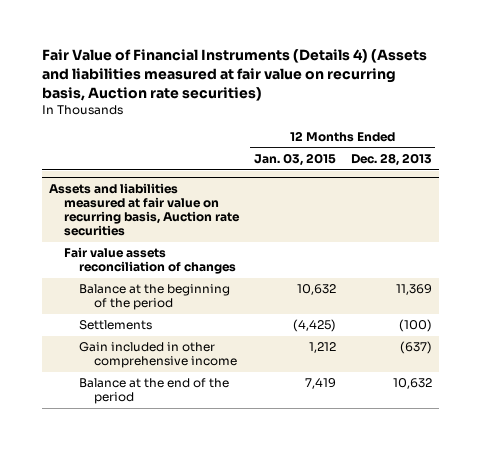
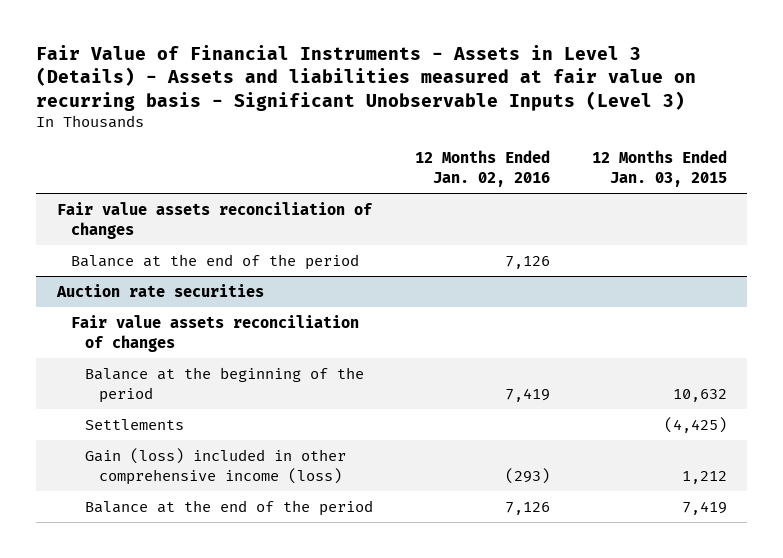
[41,49,427,101] Fair Value of Financial Instruments (Details 4) (Assets and liabilities measured at fair value on recurring basis, Auction rate securities) -> [35,44,696,111] Fair Value of Financial Instruments - Assets in Level 3 (Details) - Assets and liabilities measured at fair value on recurring basis - Significant Unobservable Inputs (Level 3)
[350,153,432,167] Dec. 28, 2013 -> none
none -> [414,150,550,187] 12 Months Ended Jan. 02, 2016
[49,183,241,236] Assets and liabilities measured at fair value on recurring basis, Auction rate securities -> none
none -> [70,253,359,270] Balance at the end of the period
none -> [55,283,264,297] Auction rate securities
none -> [70,314,359,352] Fair value assets reconciliation of changes
[78,342,237,369] Gain included in other comprehensive income -> [85,447,347,485] Gain (loss) included in other comprehensive income (loss)

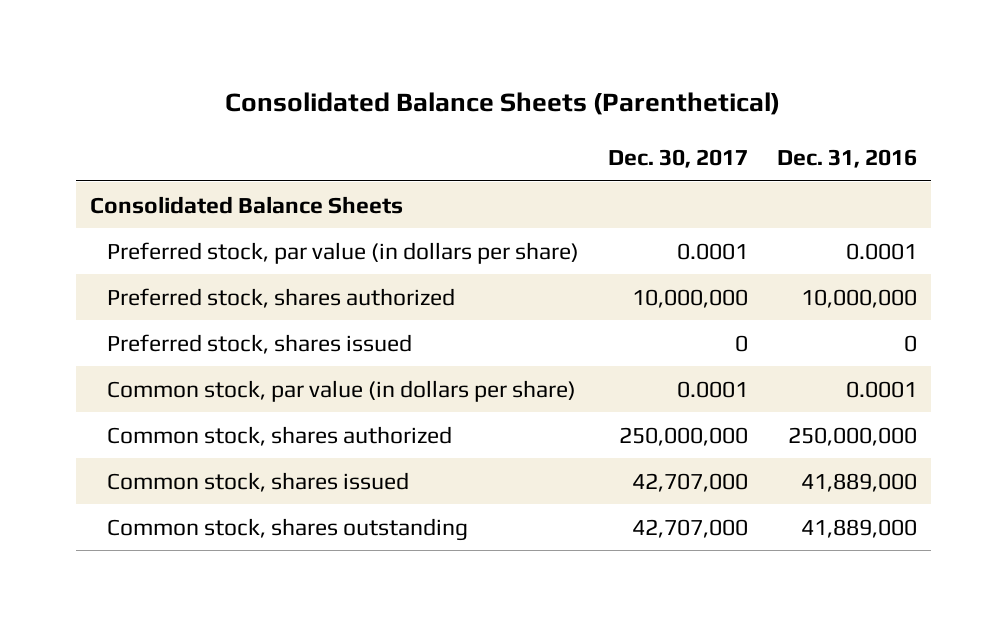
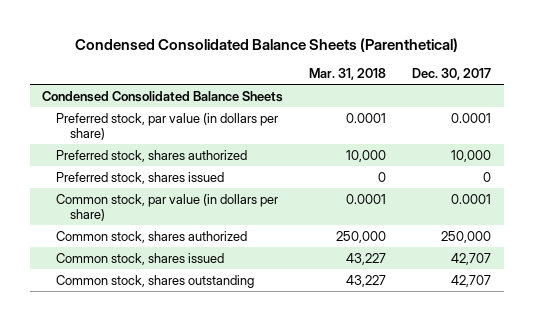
[225,92,781,116] Consolidated Balance Sheets (Parenthetical) -> [74,37,458,52] Condensed Consolidated Balance Sheets (Parenthetical)
[776,149,917,169] Dec. 31, 2016 -> none
none -> [309,68,387,81] Mar. 31, 2018
[90,195,404,214] Consolidated Balance Sheets -> [42,90,284,102] Condensed Consolidated Balance Sheets
[631,288,748,308] 10,000,000 -> [451,149,492,162] 10,000
[618,426,748,446] 250,000,000 -> [441,230,492,243] 250,000
[631,472,748,492] 42,707,000 -> [451,252,492,265] 42,707
[631,518,748,538] 42,707,000 -> [451,274,492,287] 42,707

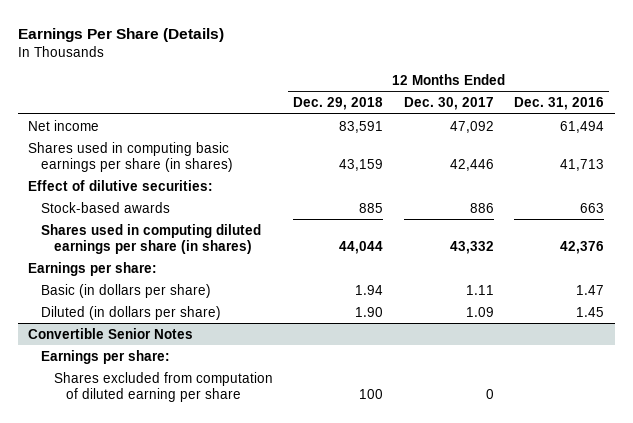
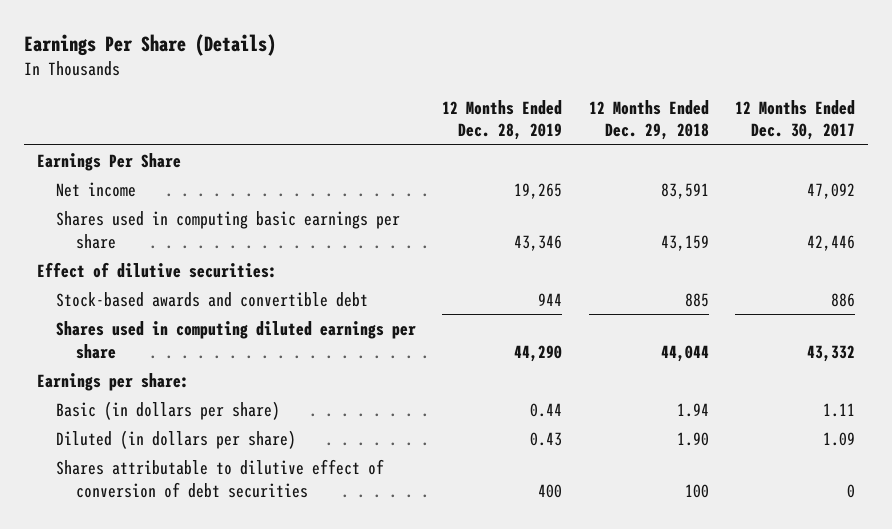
[514,97,605,111] Dec. 31, 2016 -> none
none -> [442,99,563,141] 12 Months Ended Dec. 28, 2019
none -> [36,152,181,171] Earnings Per Share
[28,141,233,173] Shares used in computing basic earnings per share (in shares) -> [56,210,401,249] Shares used in computing basic earnings per share
[40,201,170,213] Stock-based awards -> [56,291,369,307] Stock-based awards and convertible debt
[40,223,261,255] Shares used in computing diluted earnings per share (in shares) -> [56,320,417,359] Shares used in computing diluted earnings per share
[28,327,194,339] Convertible Senior Notes -> none
[40,349,170,364] Earnings per share: -> none
[53,371,273,403] Shares excluded from computation of diluted earning per share -> none
none -> [56,458,385,498] Shares attributable to dilutive effect of conversion of debt securities

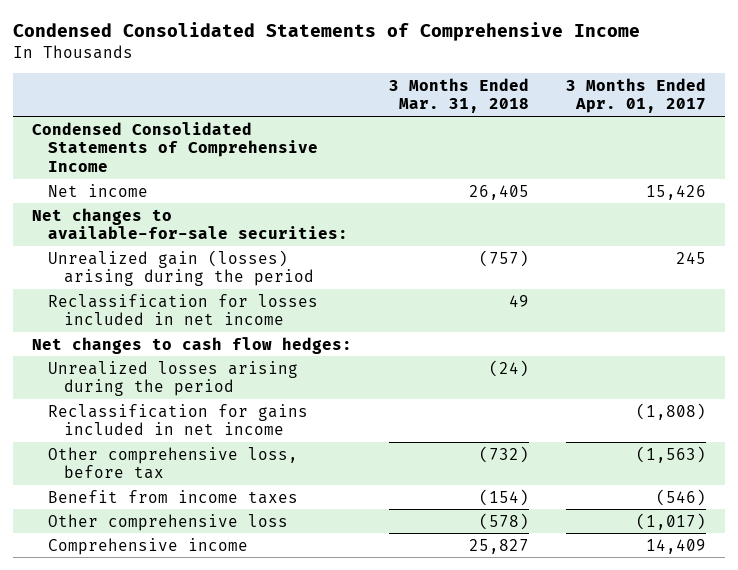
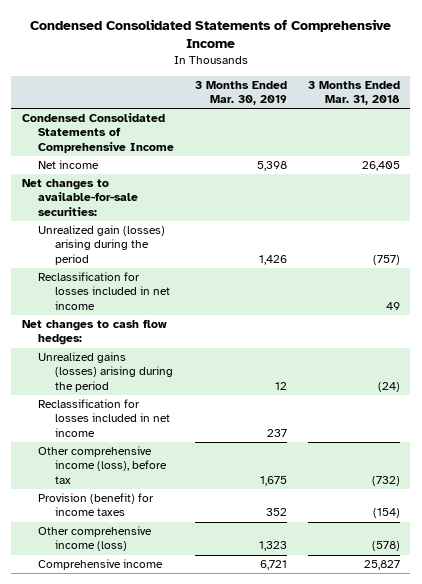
[566,77,707,114] 3 Months Ended Apr. 01, 2017 -> none
none -> [194,80,287,106] 3 Months Ended Mar. 30, 2019
[47,360,298,397] Unrealized losses arising during the period -> [38,352,173,392] Unrealized gains (losses) arising during the period
[47,403,308,436] Reclassification for gains included in net income -> [38,399,170,437] Reclassification for losses included in net income
[47,446,298,480] Other comprehensive loss, before tax -> [38,446,167,484] Other comprehensive income (loss), before tax
[47,489,298,504] Benefit from income taxes -> [38,493,155,517] Provision (benefit) for income taxes
[47,513,288,531] Other comprehensive loss -> [38,526,153,552] Other comprehensive income (loss)

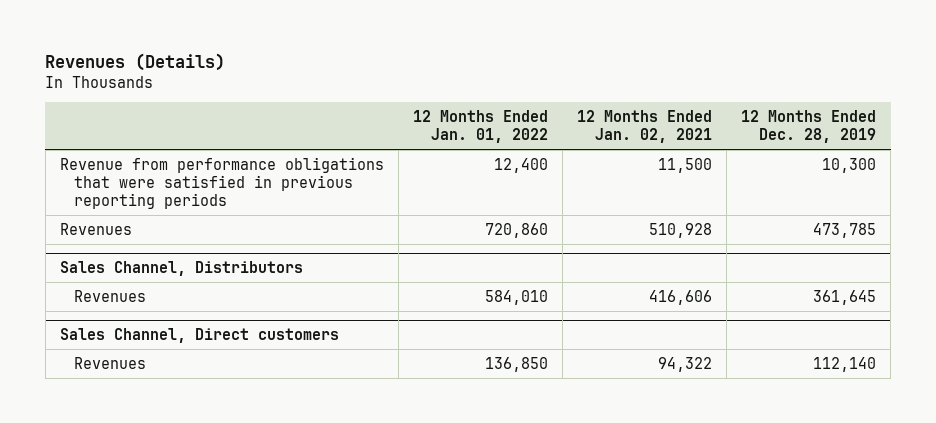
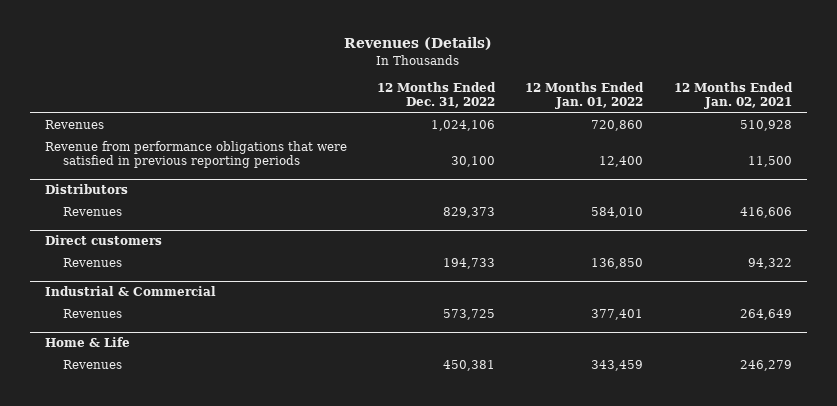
[741,109,877,144] 12 Months Ended Dec. 28, 2019 -> none
none -> [377,82,497,109] 12 Months Ended Dec. 31, 2022
[59,156,384,210] Revenue from performance obligations that were satisfied in previous reporting periods -> [44,141,347,169] Revenue from performance obligations that were satisfied in previous reporting periods
[59,260,303,276] Sales Channel, Distributors -> [44,184,128,195] Distributors
[59,327,339,343] Sales Channel, Direct customers -> [44,235,162,246] Direct customers
none -> [44,286,216,297] Industrial & Commercial
none -> [63,309,123,319] Revenues
none -> [44,337,130,348] Home & Life
none -> [63,360,123,370] Revenues

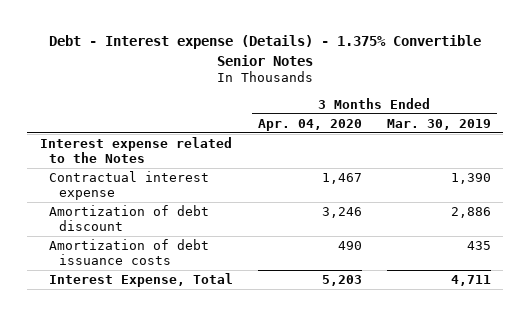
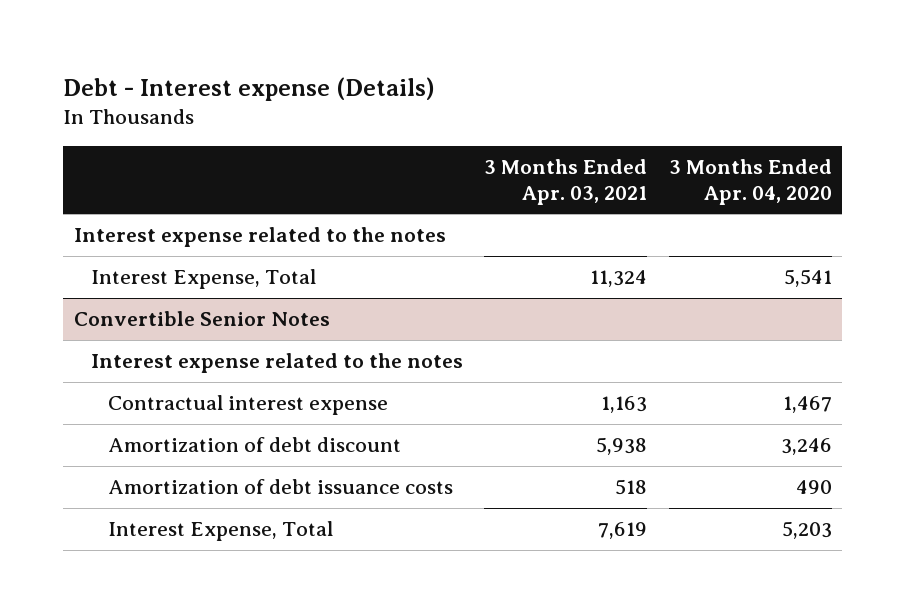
[49,35,482,66] Debt - Interest expense (Details) - 1.375% Convertible Senior Notes -> [63,77,436,102] Debt - Interest expense (Details)
[386,118,491,130] Mar. 30, 2019 -> none
none -> [484,158,648,205] 3 Months Ended Apr. 03, 2021
[39,137,232,163] Interest expense related to the Notes -> [73,227,446,248] Interest expense related to the notes
none -> [91,269,317,290] Interest Expense, Total
none -> [73,311,330,327] Convertible Senior Notes
none -> [91,353,464,374] Interest expense related to the notes

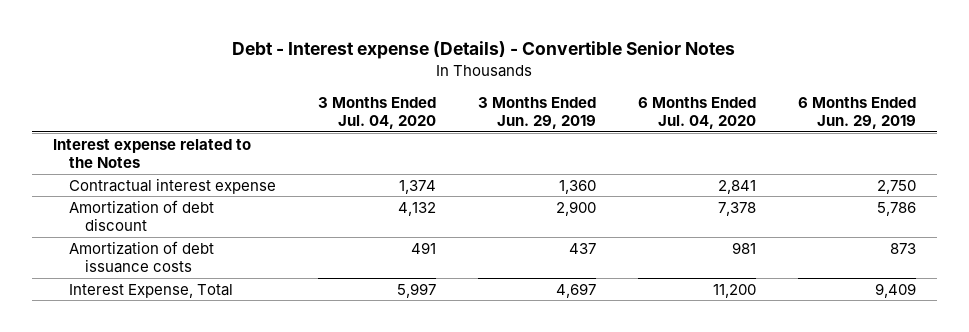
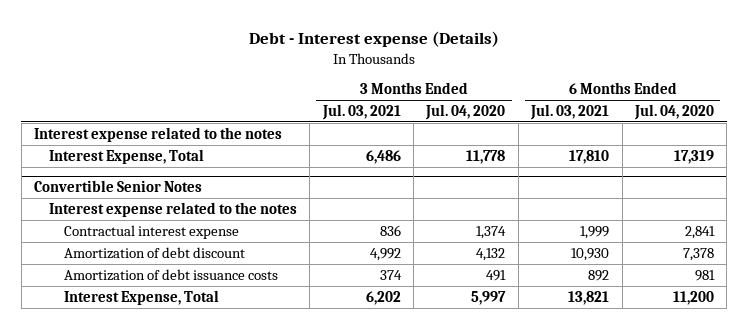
[232,41,736,60] Debt - Interest expense (Details) - Convertible Senior Notes -> [249,31,500,48] Debt - Interest expense (Details)
[477,96,596,130] 3 Months Ended Jun. 29, 2019 -> none
[797,96,916,130] 6 Months Ended Jun. 29, 2019 -> none
none -> [321,103,401,120] Jul. 03, 2021
none -> [530,103,610,120] Jul. 03, 2021
[52,138,251,169] Interest expense related to the Notes -> [34,126,283,142] Interest expense related to the notes
none -> [48,148,204,164] Interest Expense, Total
none -> [34,179,203,192] Convertible Senior Notes
none -> [48,201,297,217] Interest expense related to the notes

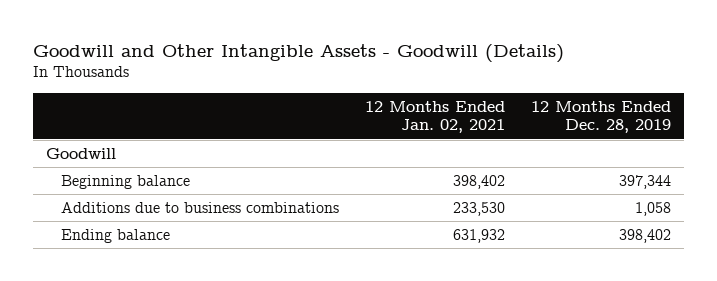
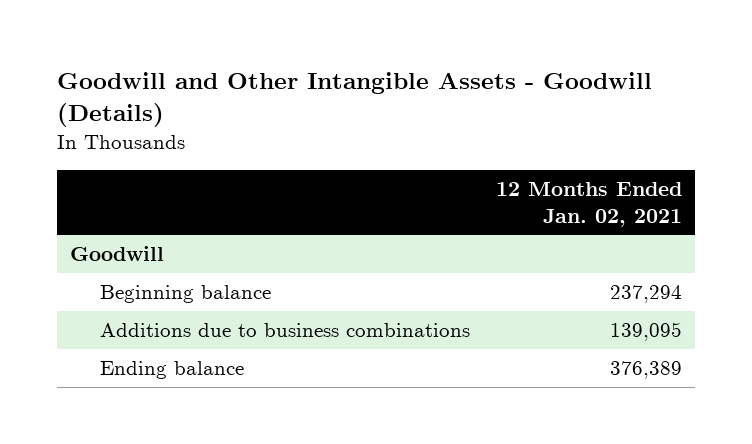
[531,100,672,134] 12 Months Ended Dec. 28, 2019 -> none
[452,174,505,189] 398,402 -> [610,285,683,304] 237,294
[452,201,505,216] 233,530 -> [610,322,683,342] 139,095
[452,228,505,243] 631,932 -> [610,361,683,380] 376,389

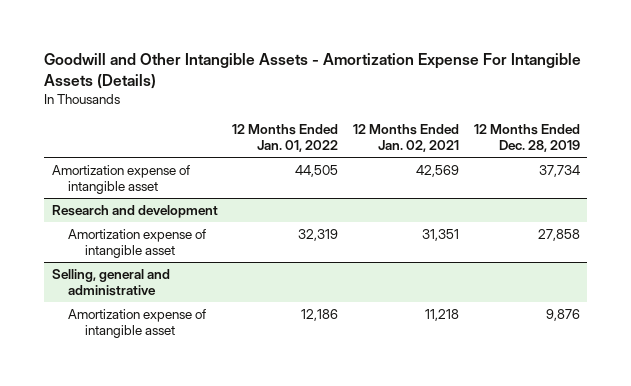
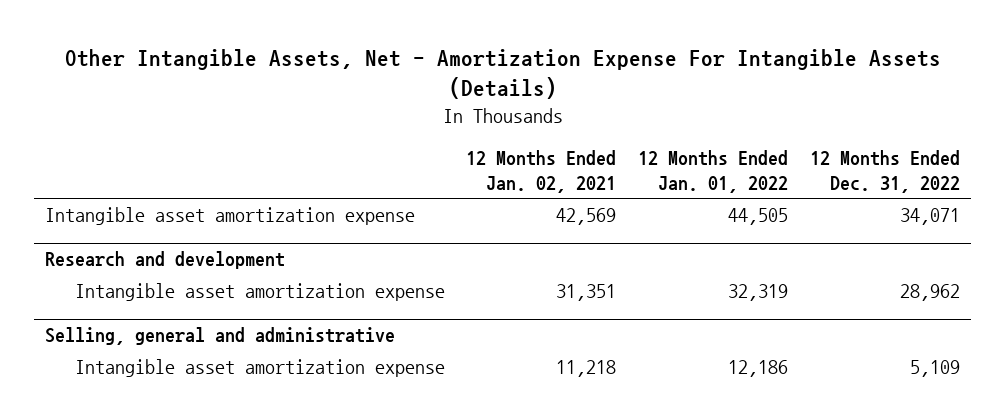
[44,52,582,89] Goodwill and Other Intangible Assets - Amortization Expense For Intangible Assets (Details) -> [64,48,941,100] Other Intangible Assets, Net - Amortization Expense For Intangible Assets (Details)
[473,124,580,153] 12 Months Ended Dec. 28, 2019 -> none
none -> [810,149,961,193] 12 Months Ended Dec. 31, 2022
[51,164,190,194] Amortization expense of intangible asset -> [44,207,415,226] Intangible asset amortization expense
[68,228,207,258] Amortization expense of intangible asset -> [74,283,445,302] Intangible asset amortization expense
[68,308,207,338] Amortization expense of intangible asset -> [74,359,445,378] Intangible asset amortization expense

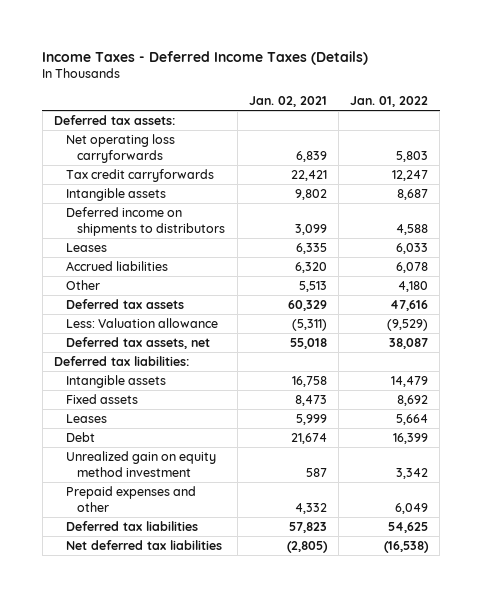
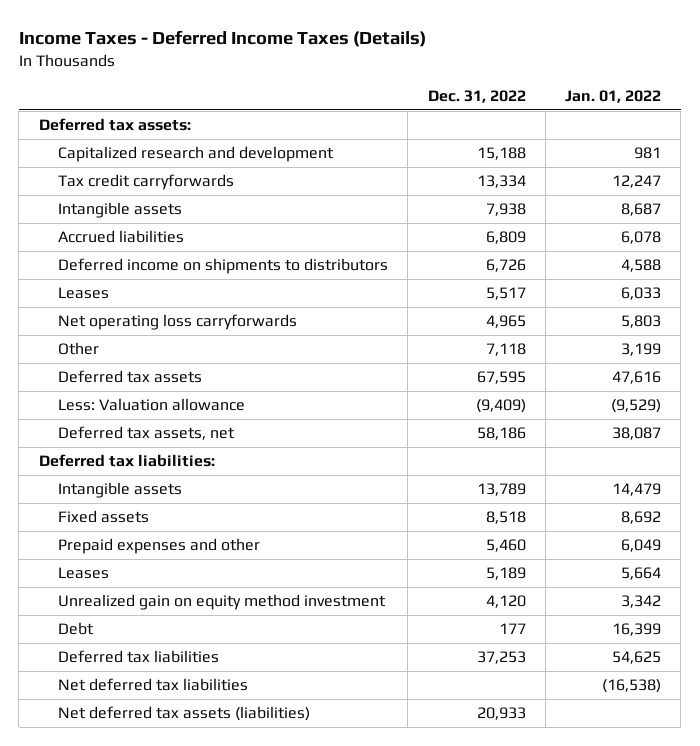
[248,95,327,107] Jan. 02, 2021 -> none
none -> [427,90,526,104] Dec. 31, 2022
none -> [58,146,335,163] Capitalized research and development
[65,261,168,272] Accrued liabilities -> [58,230,185,244] Accrued liabilities
[65,134,175,163] Net operating loss carryforwards -> [58,314,298,331] Net operating loss carryforwards
[397,281,428,293] 4,180 -> [621,343,662,357] 3,199
[65,486,196,512] Prepaid expenses and other -> [58,538,261,555] Prepaid expenses and other
[65,432,95,443] Debt -> [58,622,95,636] Debt
none -> [58,706,311,722] Net deferred tax assets (liabilities)

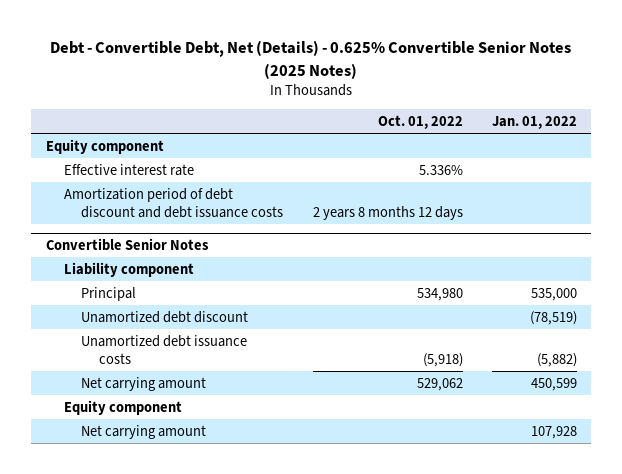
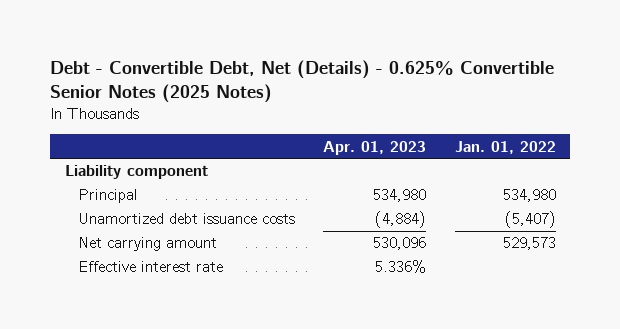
[377,114,463,129] Oct. 01, 2022 -> none
none -> [323,140,427,155] Apr. 01, 2023
[45,138,164,154] Equity component -> none
[63,187,284,218] Amortization period of debt discount and debt issuance costs -> none
[45,237,209,251] Convertible Senior Notes -> none
[81,310,249,323] Unamortized debt discount -> none
[63,399,182,415] Equity component -> none
[81,424,207,439] Net carrying amount -> none
[530,287,577,301] 535,000 -> [502,189,556,203] 534,980
[536,352,577,367] (5,882) -> [504,211,556,229] (5,407)
[530,377,577,391] 450,599 -> [502,237,556,251] 529,573
[63,163,194,176] Effective interest rate -> [77,261,223,273] Effective interest rate

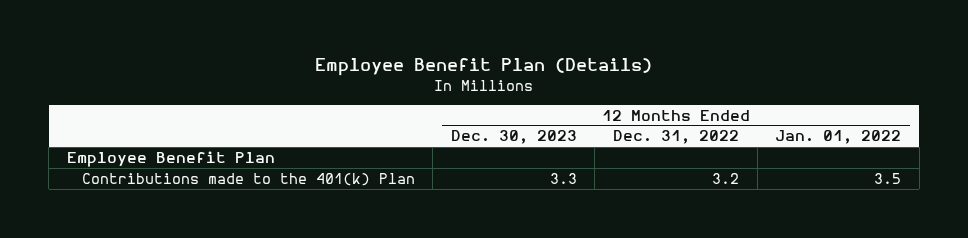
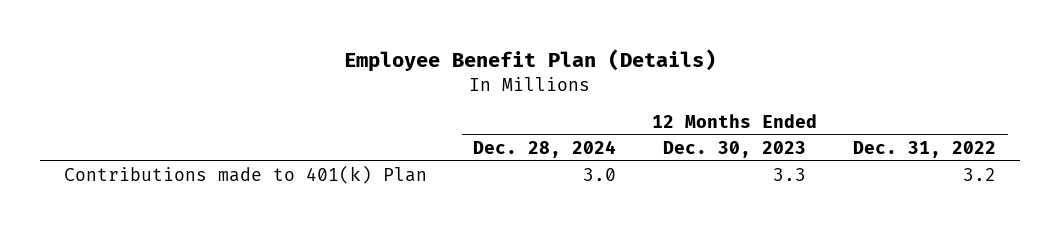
[775,130,902,145] Jan. 01, 2022 -> none
none -> [473,139,617,158] Dec. 28, 2024
[67,150,276,167] Employee Benefit Plan -> none
[81,172,415,186] Contributions made to the 401(k) Plan -> [63,165,427,185] Contributions made to 401(k) Plan

